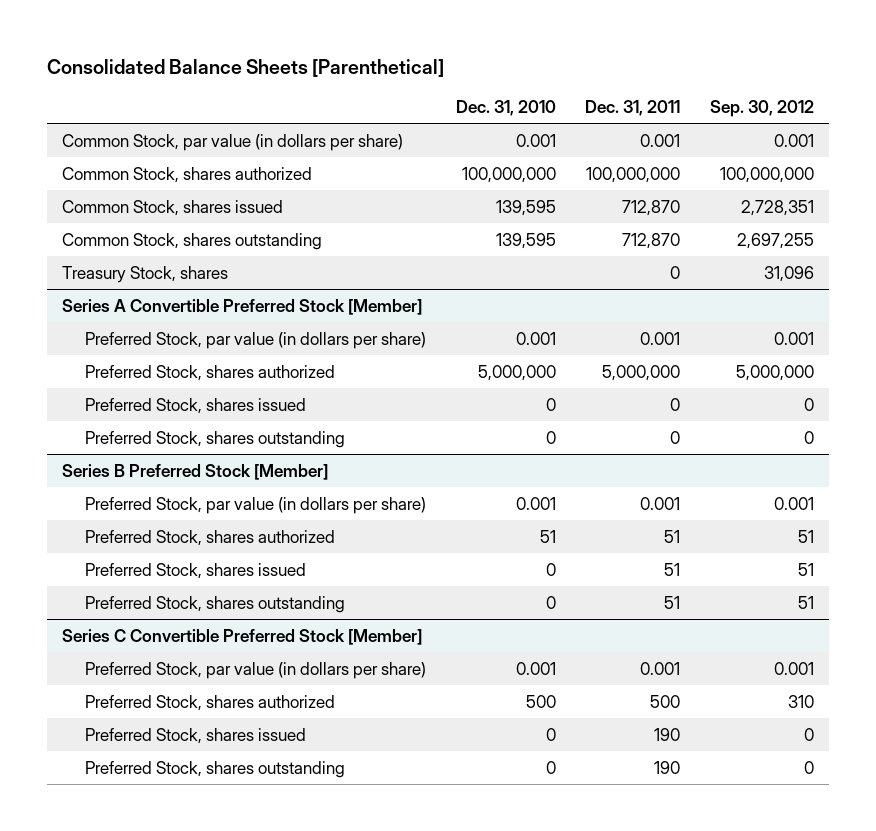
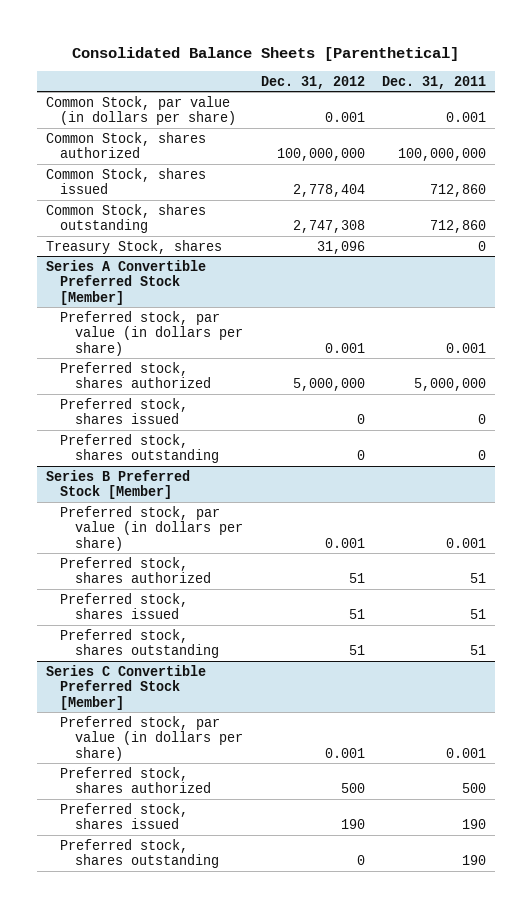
[455,100,556,117] Dec. 31, 2010 -> none
[709,100,814,118] Sep. 30, 2012 -> none
none -> [260,75,365,89] Dec. 31, 2012
[622,199,681,216] 712,870 -> [429,184,486,198] 712,860
[622,232,681,249] 712,870 -> [429,220,486,234] 712,860
[85,331,427,349] Preferred Stock, par value (in dollars per share) -> [60,310,244,356] Preferred stock, par value (in dollars per share)
[85,364,336,381] Preferred Stock, shares authorized -> [60,361,212,389] Preferred stock, shares authorized
[85,397,307,414] Preferred Stock, shares issued -> [60,397,189,425] Preferred stock, shares issued
[85,430,346,448] Preferred Stock, shares outstanding -> [60,433,220,464] Preferred stock, shares outstanding
[85,496,427,514] Preferred Stock, par value (in dollars per share) -> [60,505,244,551] Preferred stock, par value (in dollars per share)
[85,529,336,546] Preferred Stock, shares authorized -> [60,556,212,584] Preferred stock, shares authorized
[85,562,307,579] Preferred Stock, shares issued -> [60,592,189,620] Preferred stock, shares issued
[85,595,346,613] Preferred Stock, shares outstanding -> [60,628,220,659] Preferred stock, shares outstanding
[85,661,427,679] Preferred Stock, par value (in dollars per share) -> [60,715,244,761] Preferred stock, par value (in dollars per share)
[85,694,336,711] Preferred Stock, shares authorized -> [60,766,212,794] Preferred stock, shares authorized
[85,727,307,744] Preferred Stock, shares issued -> [60,802,189,830] Preferred stock, shares issued
[85,760,346,778] Preferred Stock, shares outstanding -> [60,838,220,869] Preferred stock, shares outstanding

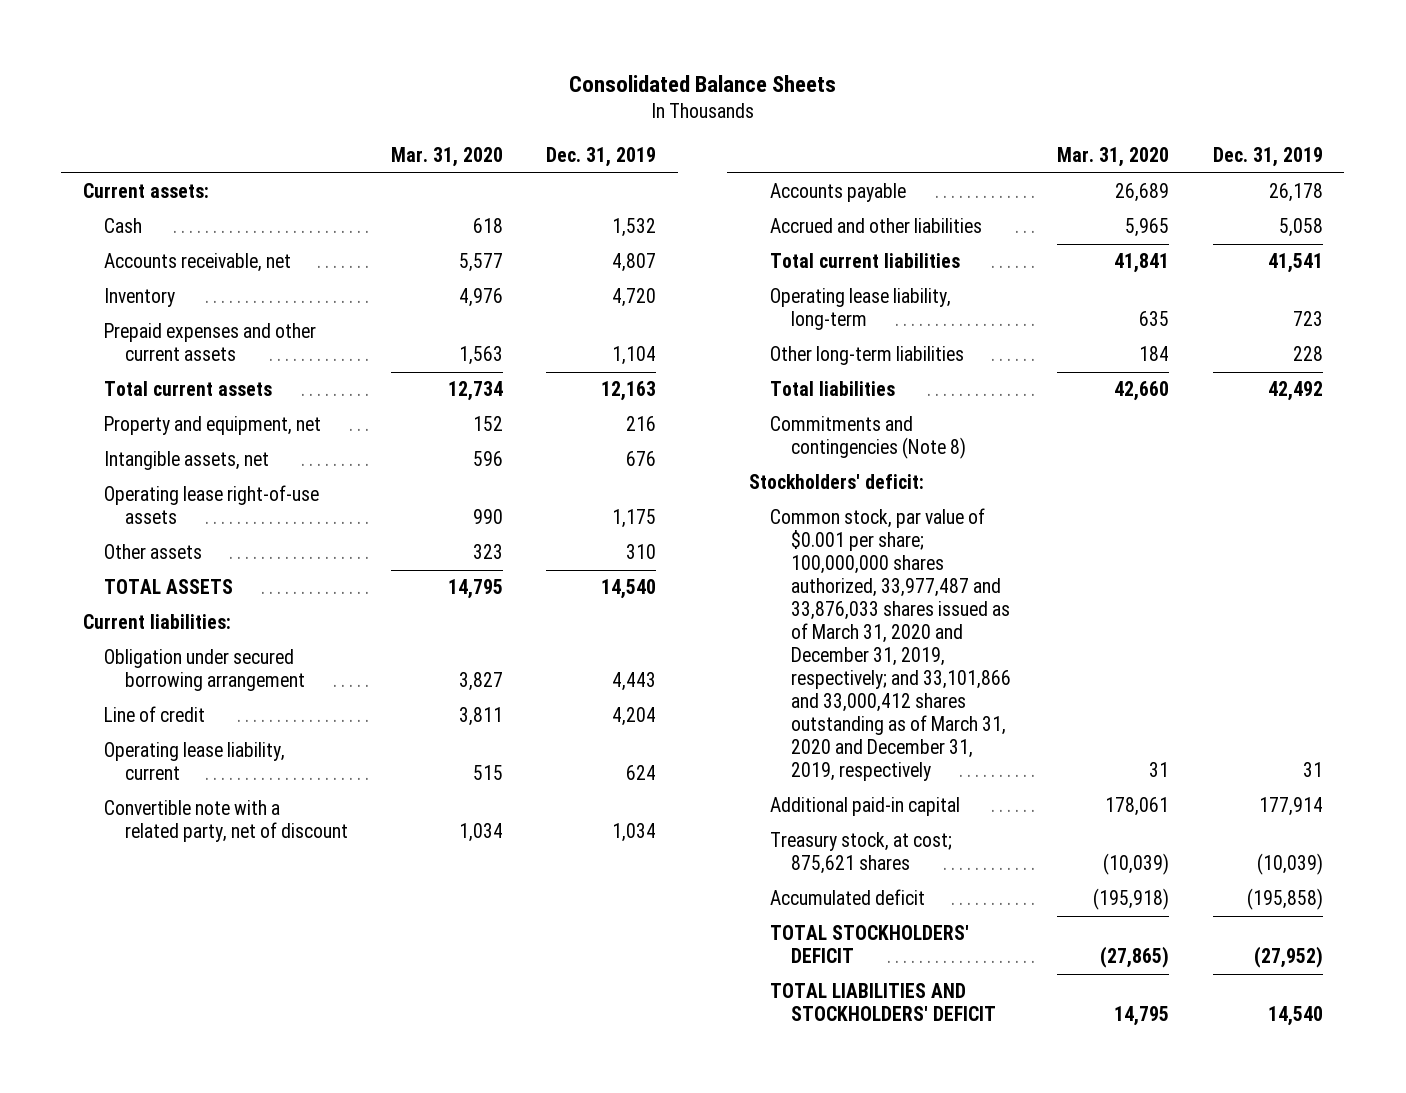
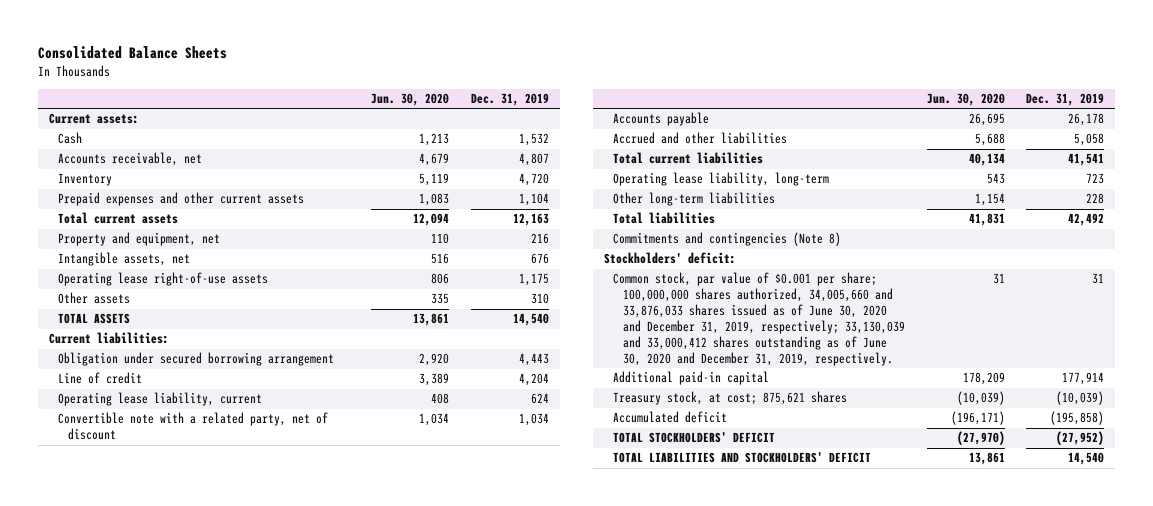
[391,147,504,168] Mar. 31, 2020 -> none
none -> [371,92,450,106] Jun. 30, 2020
[769,508,1011,782] Common stock, par value of $0.001 per share; 100,000,000 shares authorized, 33,977,487 and 33,876,033 shares issued as of March 31, 2020 and December 31, 2019, respectively; and 33,101,866 and 33,000,412 shares outstanding as of March 31, 2020 and December 31, 2019, respectively -> [613,272,905,366] Common stock, par value of $0.001 per share; 100,000,000 shares authorized, 34,005,660 and 33,876,033 shares issued as of June 30, 2020 and December 31, 2019, respectively; 33,130,039 and 33,000,412 shares outstanding as of June 30, 2020 and December 31, 2019, respectively.

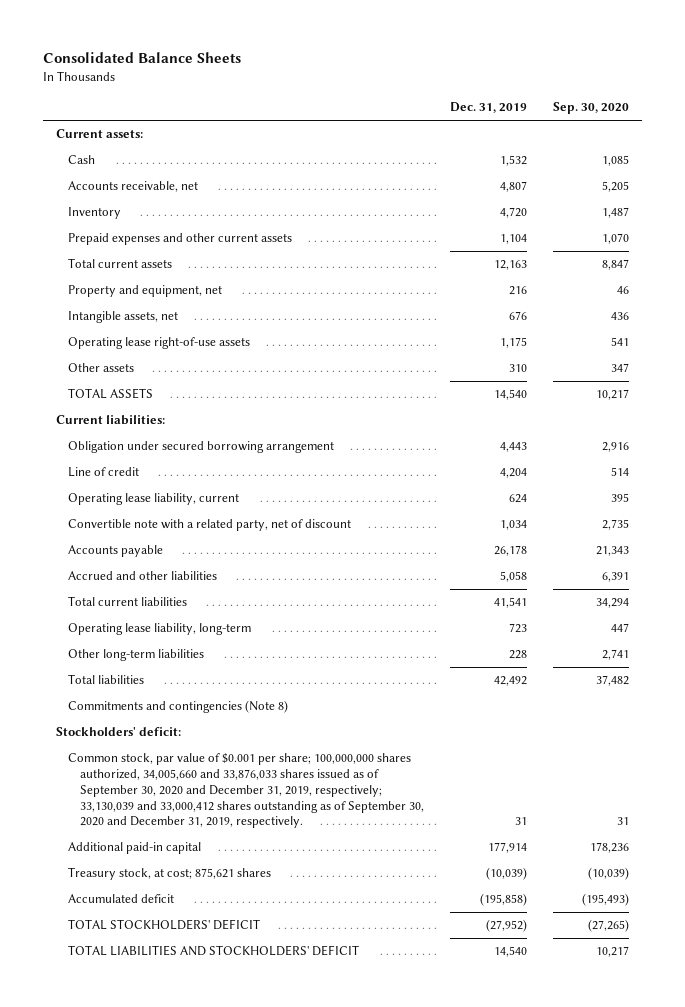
[371,92,450,106] Jun. 30, 2020 -> none
none -> [553,102,630,115] Sep. 30, 2020
[613,272,905,366] Common stock, par value of $0.001 per share; 100,000,000 shares authorized, 34,005,660 and 33,876,033 shares issued as of June 30, 2020 and December 31, 2019, respectively; 33,130,039 and 33,000,412 shares outstanding as of June 30, 2020 and December 31, 2019, respectively. -> [68,753,425,829] Common stock, par value of $0.001 per share; 100,000,000 shares authorized, 34,005,660 and 33,876,033 shares issued as of September 30, 2020 and December 31, 2019, respectively; 33,130,039 and 33,000,412 shares outstanding as of September 30, 2020 and December 31, 2019, respectively.

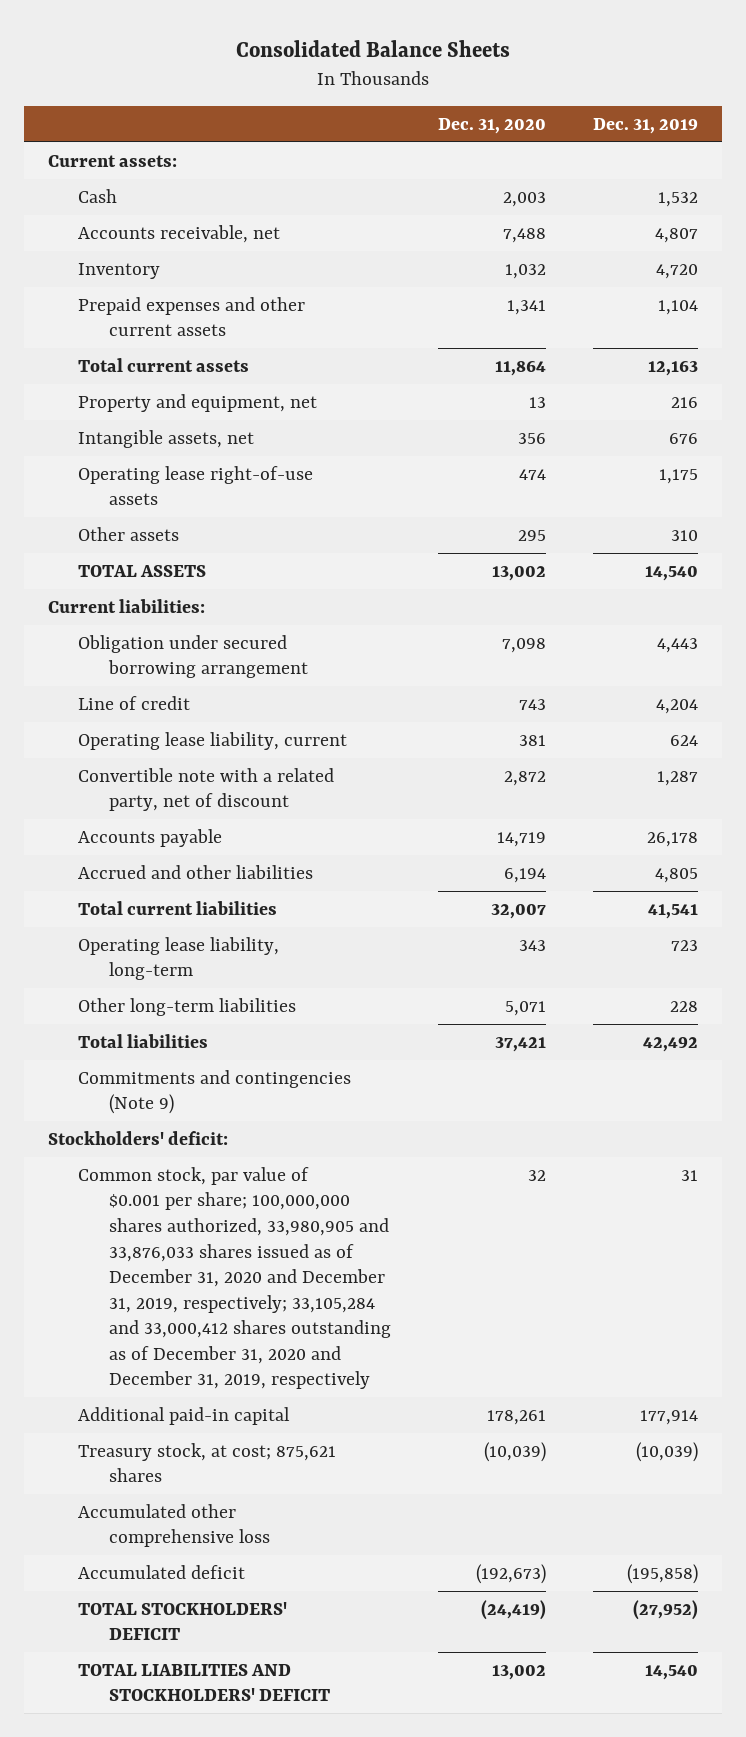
[553,102,630,115] Sep. 30, 2020 -> none
none -> [437,117,546,134] Dec. 31, 2020
[500,520,528,531] 1,034 -> [657,770,699,786] 1,287
[500,571,528,583] 5,058 -> [655,867,699,883] 4,805
[68,700,289,714] Commitments and contingencies (Note 8) -> [78,1069,352,1115] Commitments and contingencies (Note 9)
[68,753,425,829] Common stock, par value of $0.001 per share; 100,000,000 shares authorized, 34,005,660 and 33,876,033 shares issued as of September 30, 2020 and December 31, 2019, respectively; 33,130,039 and 33,000,412 shares outstanding as of September 30, 2020 and December 31, 2019, respectively. -> [78,1166,391,1390] Common stock, par value of $0.001 per share; 100,000,000 shares authorized, 33,980,905 and 33,876,033 shares issued as of December 31, 2020 and December 31, 2019, respectively; 33,105,284 and 33,000,412 shares outstanding as of December 31, 2020 and December 31, 2019, respectively
none -> [78,1503,270,1548] Accumulated other comprehensive loss

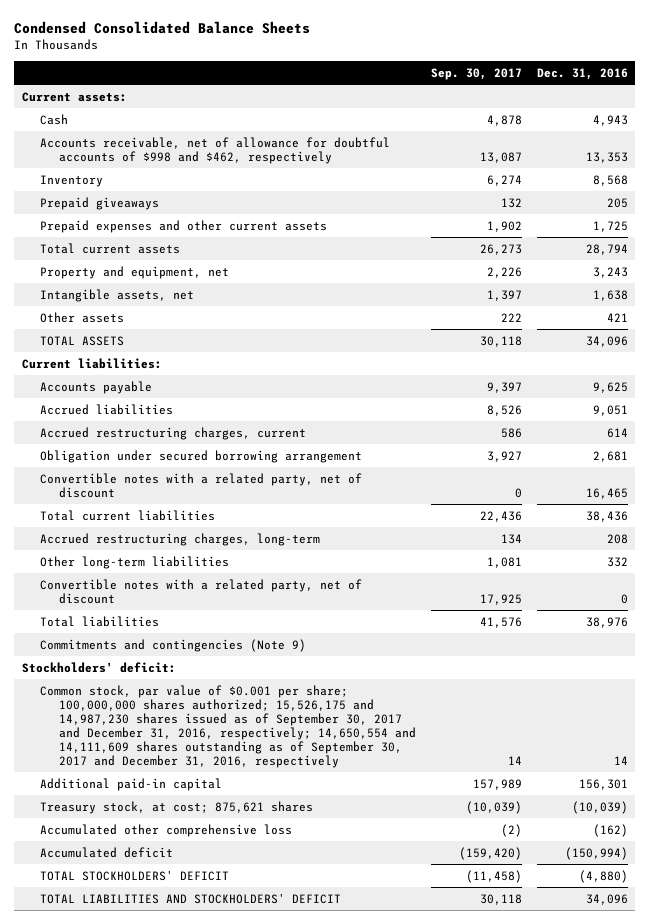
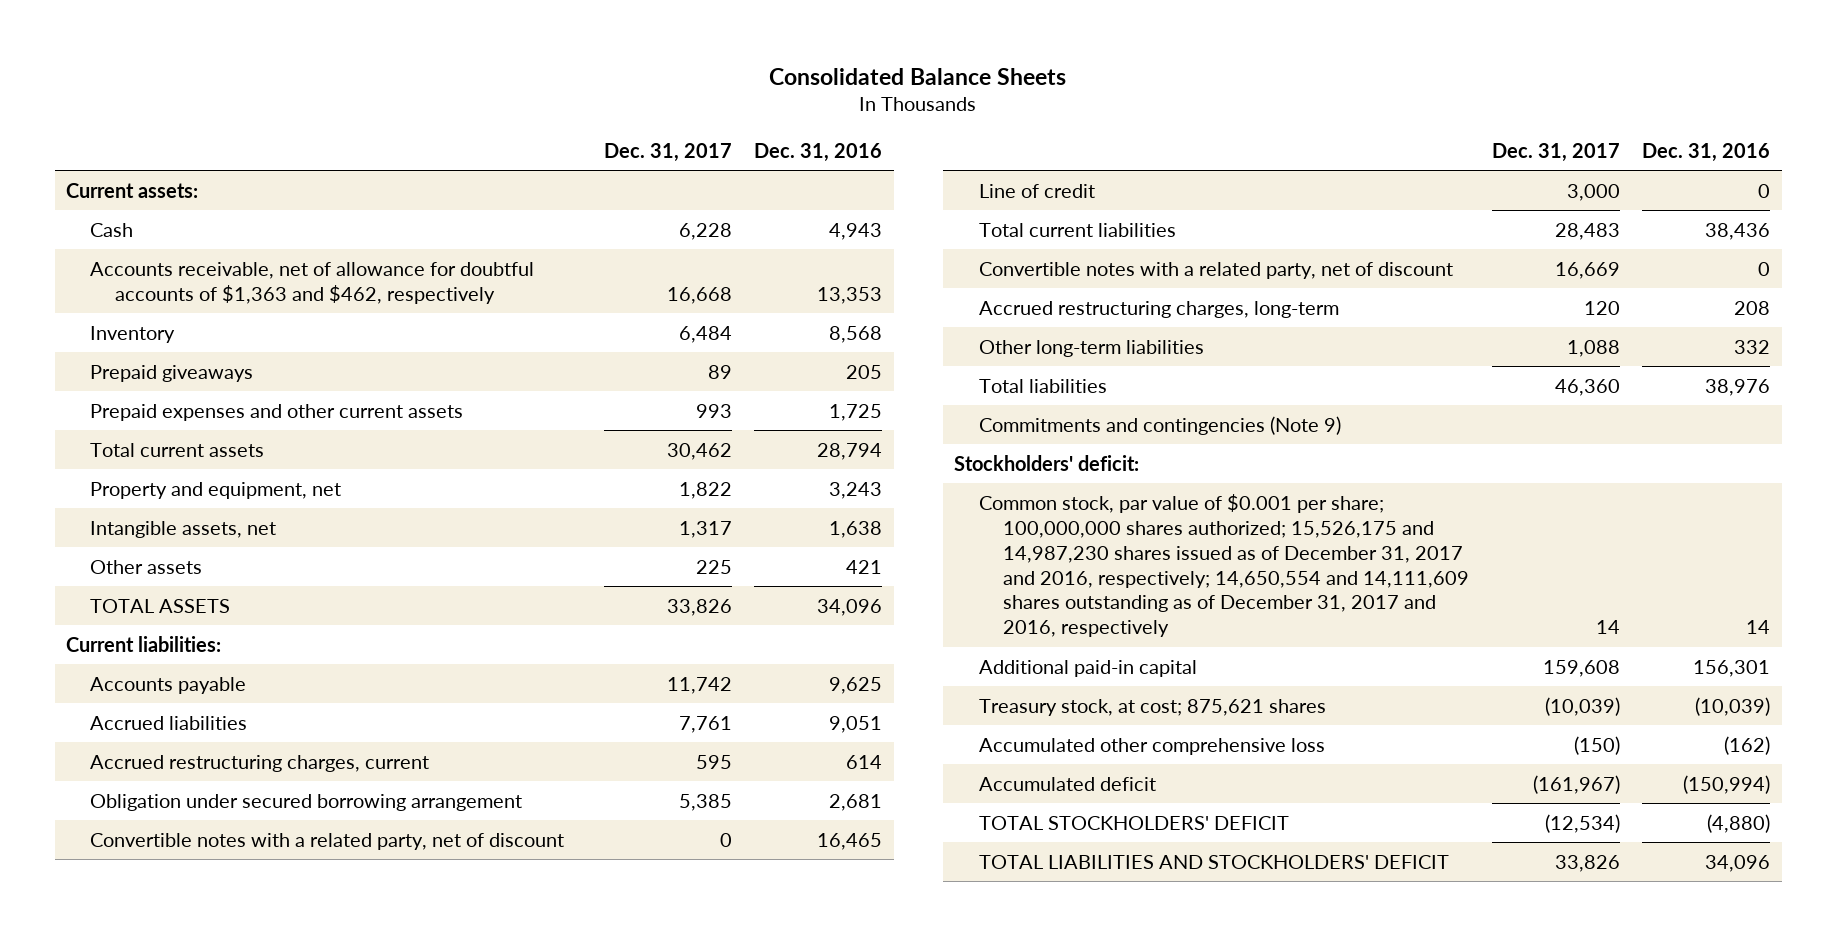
[14,20,311,34] Condensed Consolidated Balance Sheets -> [769,68,1067,86] Consolidated Balance Sheets
[430,67,522,80] Sep. 30, 2017 -> none
none -> [603,142,732,162] Dec. 31, 2017
[40,136,391,164] Accounts receivable, net of allowance for doubtful accounts of $998 and $462, respectively -> [90,261,535,304] Accounts receivable, net of allowance for doubtful accounts of $1,363 and $462, respectively
none -> [978,183,1095,198] Line of credit
[40,578,363,604] Convertible notes with a related party, net of discount -> [978,261,1453,279] Convertible notes with a related party, net of discount
[40,684,416,769] Common stock, par value of $0.001 per share; 100,000,000 shares authorized; 15,526,175 and 14,987,230 shares issued as of September 30, 2017 and December 31, 2016, respectively; 14,650,554 and 14,111,609 shares outstanding as of September 30, 2017 and December 31, 2016, respectively -> [978,493,1470,638] Common stock, par value of $0.001 per share; 100,000,000 shares authorized; 15,526,175 and 14,987,230 shares issued as of December 31, 2017 and 2016, respectively; 14,650,554 and 14,111,609 shares outstanding as of December 31, 2017 and 2016, respectively

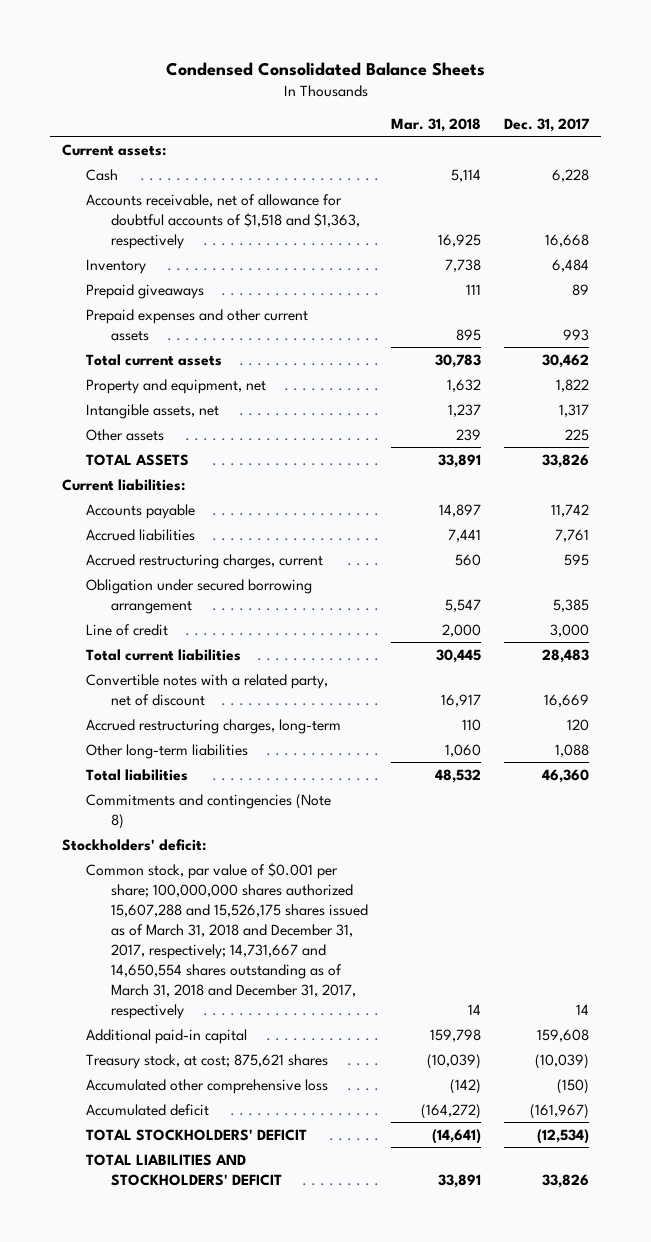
[769,68,1067,86] Consolidated Balance Sheets -> [165,61,485,76] Condensed Consolidated Balance Sheets
[754,142,883,162] Dec. 31, 2016 -> none
none -> [390,118,481,133] Mar. 31, 2018
[90,261,535,304] Accounts receivable, net of allowance for doubtful accounts of $1,363 and $462, respectively -> [86,193,360,249] Accounts receivable, net of allowance for doubtful accounts of $1,518 and $1,363, respectively
[90,832,565,850] Convertible notes with a related party, net of discount -> none
[978,415,1341,435] Commitments and contingencies (Note 9) -> [86,793,332,829] Commitments and contingencies (Note 8)
[978,493,1470,638] Common stock, par value of $0.001 per share; 100,000,000 shares authorized; 15,526,175 and 14,987,230 shares issued as of December 31, 2017 and 2016, respectively; 14,650,554 and 14,111,609 shares outstanding as of December 31, 2017 and 2016, respectively -> [86,862,368,1020] Common stock, par value of $0.001 per share; 100,000,000 shares authorized 15,607,288 and 15,526,175 shares issued as of March 31, 2018 and December 31, 2017, respectively; 14,731,667 and 14,650,554 shares outstanding as of March 31, 2018 and December 31, 2017, respectively

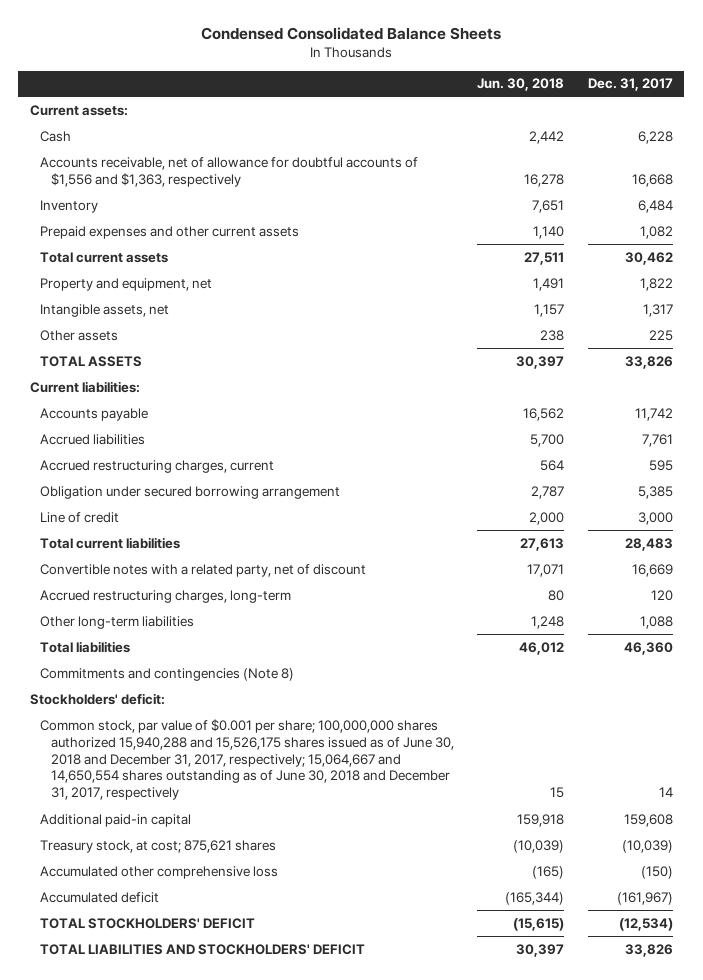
[390,118,481,133] Mar. 31, 2018 -> none
none -> [477,78,565,92] Jun. 30, 2018
[86,193,360,249] Accounts receivable, net of allowance for doubtful accounts of $1,518 and $1,363, respectively -> [40,156,419,187] Accounts receivable, net of allowance for doubtful accounts of $1,556 and $1,363, respectively
[86,283,205,299] Prepaid giveaways -> none
[563,328,590,341] 993 -> [639,225,673,239] 1,082
[86,862,368,1020] Common stock, par value of $0.001 per share; 100,000,000 shares authorized 15,607,288 and 15,526,175 shares issued as of March 31, 2018 and December 31, 2017, respectively; 14,731,667 and 14,650,554 shares outstanding as of March 31, 2018 and December 31, 2017, respectively -> [40,718,455,801] Common stock, par value of $0.001 per share; 100,000,000 shares authorized 15,940,288 and 15,526,175 shares issued as of June 30, 2018 and December 31, 2017, respectively; 15,064,667 and 14,650,554 shares outstanding as of June 30, 2018 and December 31, 2017, respectively

